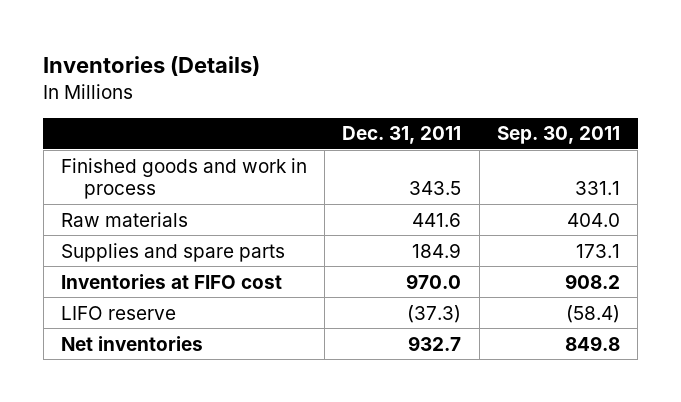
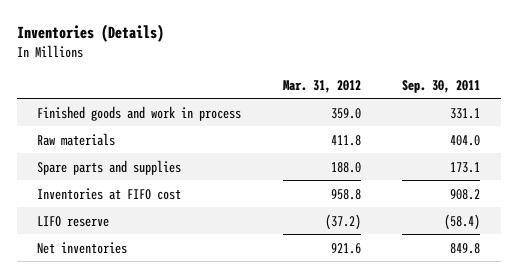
[342,126,462,145] Dec. 31, 2011 -> none
none -> [282,79,361,93] Mar. 31, 2012
[60,242,285,262] Supplies and spare parts -> [37,159,182,175] Spare parts and supplies

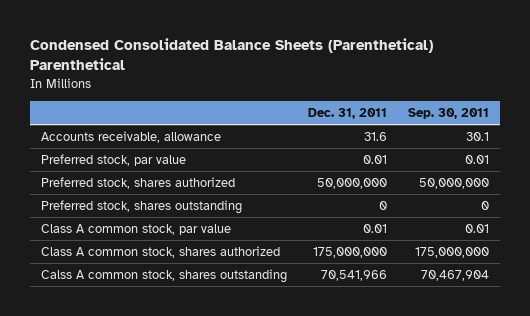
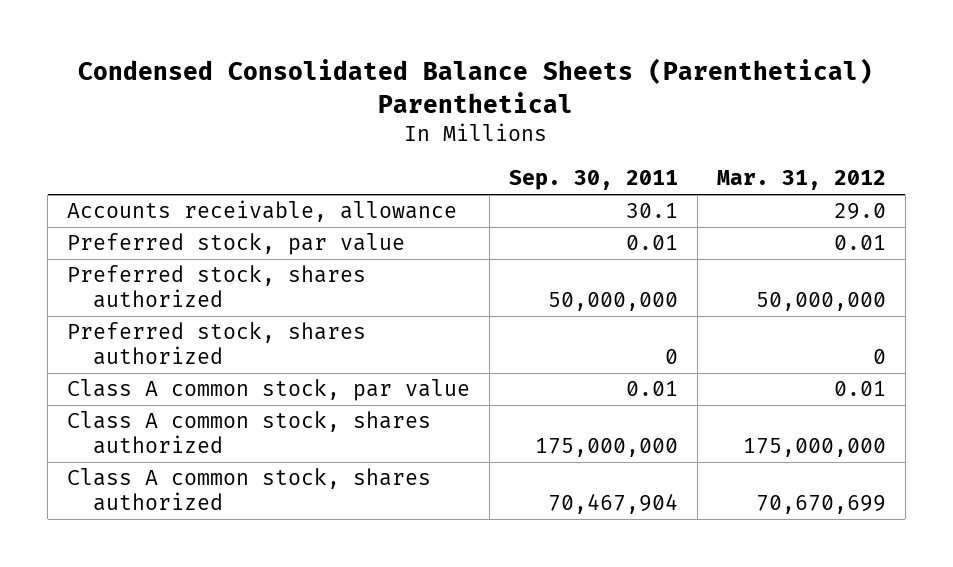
[307,108,387,120] Dec. 31, 2011 -> none
none -> [716,170,886,191] Mar. 31, 2012
[40,200,242,215] Preferred stock, shares outstanding -> [67,322,367,366] Preferred stock, shares authorized
[40,269,287,284] Calss A common stock, shares outstanding -> [67,468,432,512] Class A common stock, shares authorized

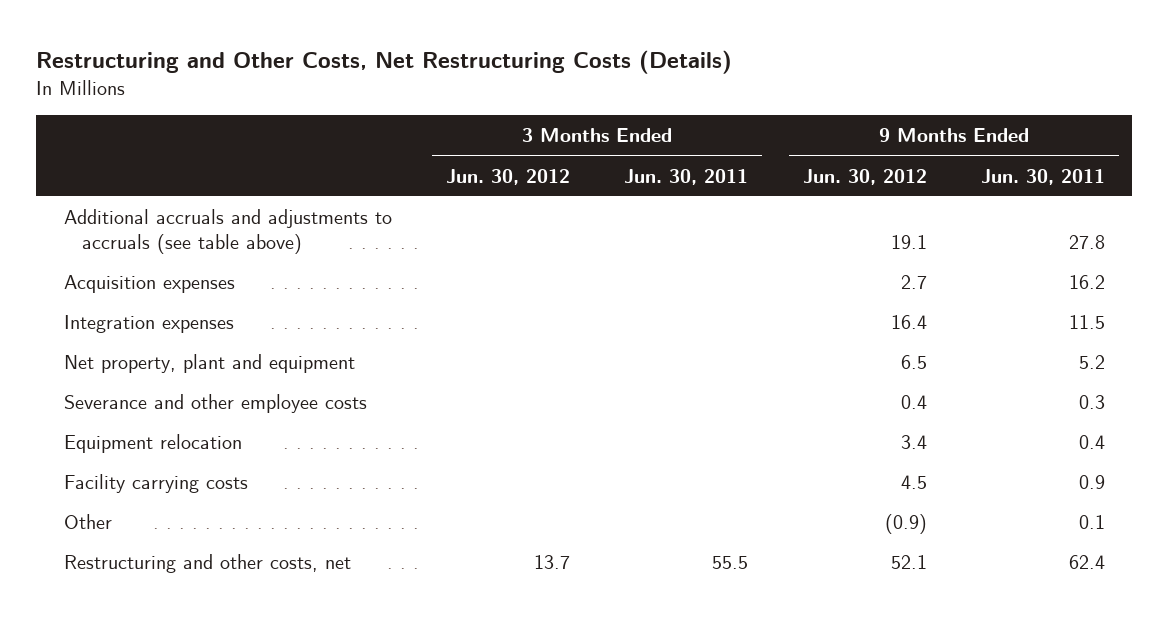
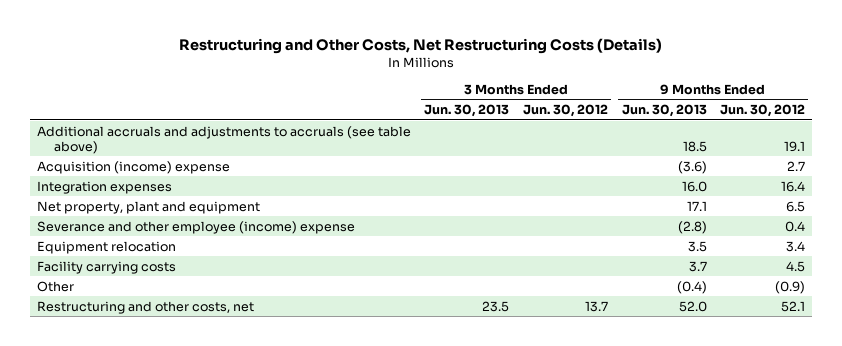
[624,168,749,185] Jun. 30, 2011 -> none
[980,168,1105,185] Jun. 30, 2011 -> none
none -> [424,104,510,118] Jun. 30, 2013
none -> [621,104,707,118] Jun. 30, 2013
[63,275,235,294] Acquisition expenses -> [36,160,230,174] Acquisition (income) expense
[63,394,367,414] Severance and other employee costs -> [36,220,355,234] Severance and other employee (income) expense

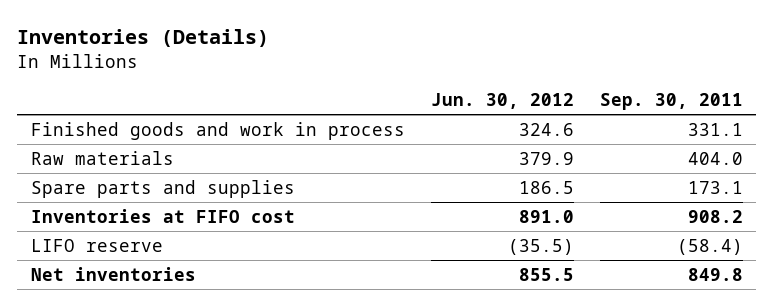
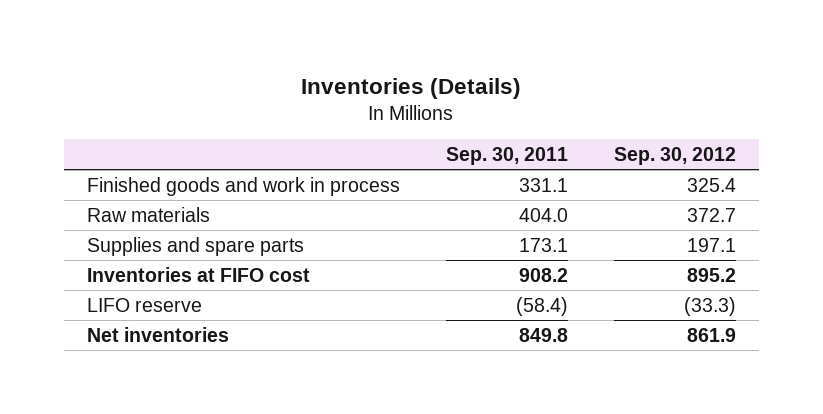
[430,93,574,110] Jun. 30, 2012 -> none
none -> [614,147,737,166] Sep. 30, 2012
[30,179,295,198] Spare parts and supplies -> [86,236,304,256] Supplies and spare parts

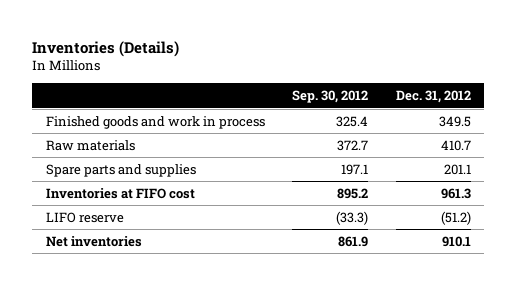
[445,147,568,166] Sep. 30, 2011 -> none
none -> [395,90,471,104] Dec. 31, 2012
[86,236,304,256] Supplies and spare parts -> [45,163,196,177] Spare parts and supplies

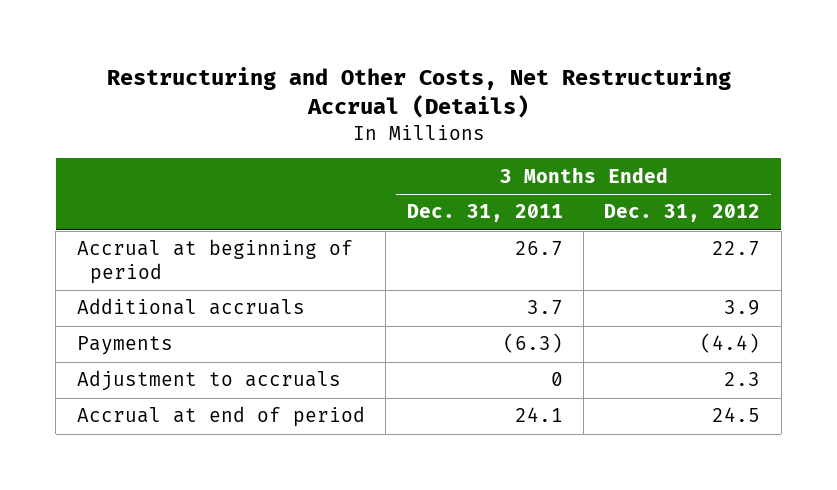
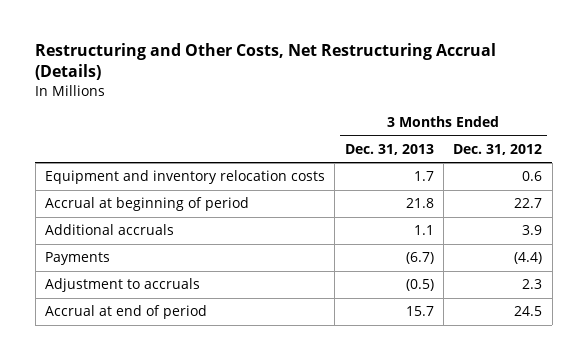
[406,204,563,223] Dec. 31, 2011 -> none
none -> [344,143,434,155] Dec. 31, 2013
none -> [45,170,326,185] Equipment and inventory relocation costs

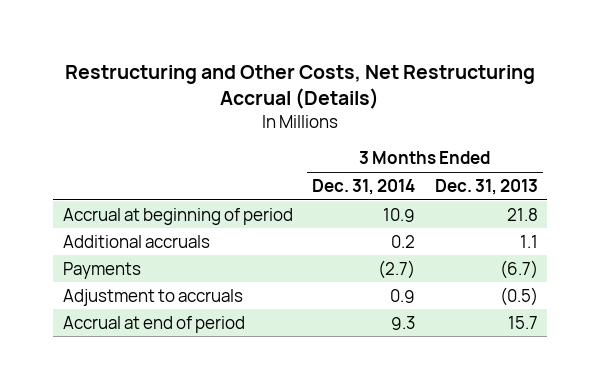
[453,143,543,155] Dec. 31, 2012 -> none
none -> [312,178,416,195] Dec. 31, 2014
[45,170,326,185] Equipment and inventory relocation costs -> none

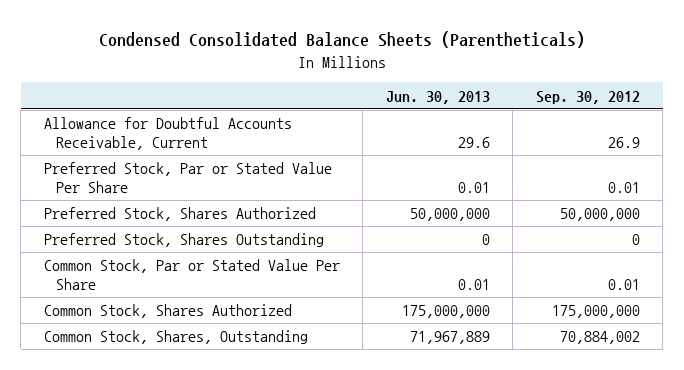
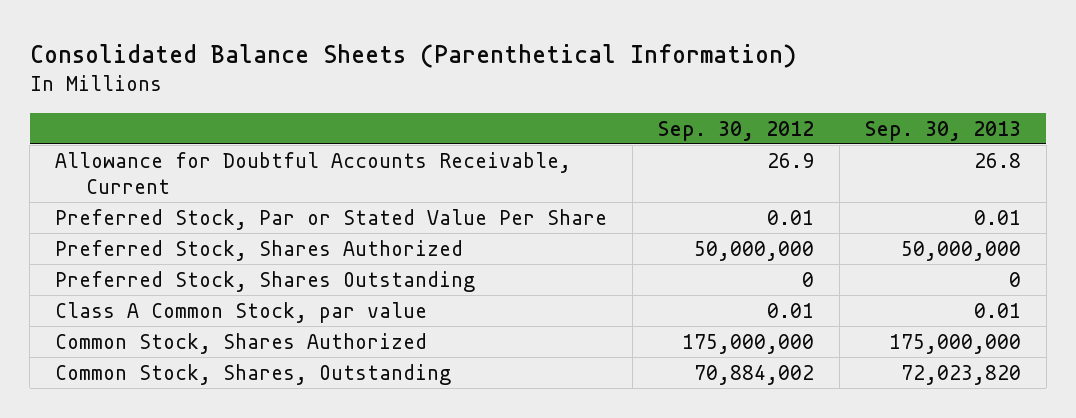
[98,31,585,49] Condensed Consolidated Balance Sheets (Parentheticals) -> [29,43,796,68] Consolidated Balance Sheets (Parenthetical Information)
[385,90,490,104] Jun. 30, 2013 -> none
none -> [864,120,1021,141] Sep. 30, 2013
[43,259,340,290] Common Stock, Par or Stated Value Per Share -> [55,301,428,323] Class A Common Stock, par value

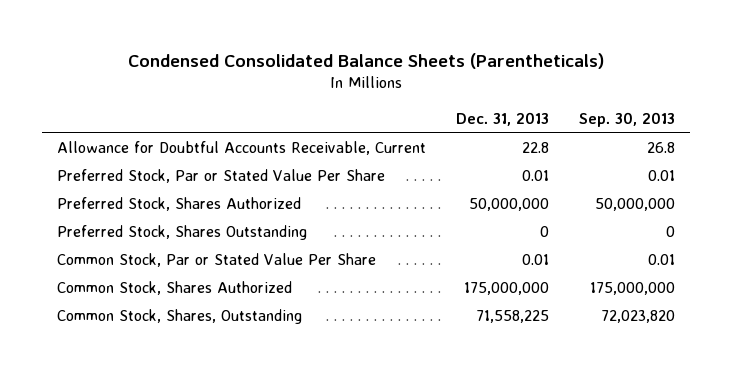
[29,43,796,68] Consolidated Balance Sheets (Parenthetical Information) -> [127,52,604,69] Condensed Consolidated Balance Sheets (Parentheticals)
[658,120,815,141] Sep. 30, 2012 -> none
none -> [455,111,549,126] Dec. 31, 2013
[55,301,428,323] Class A Common Stock, par value -> [56,253,376,268] Common Stock, Par or Stated Value Per Share

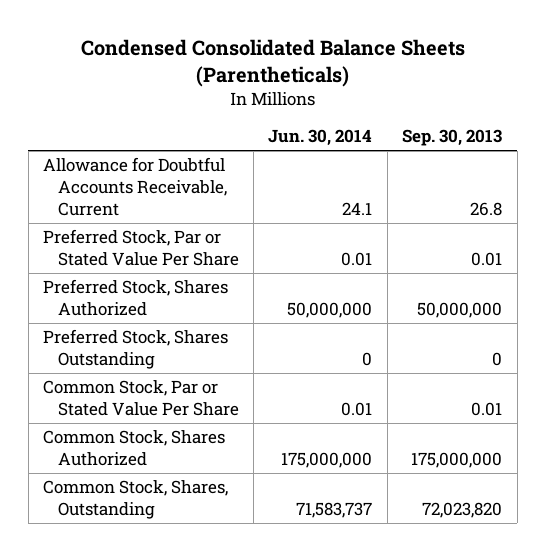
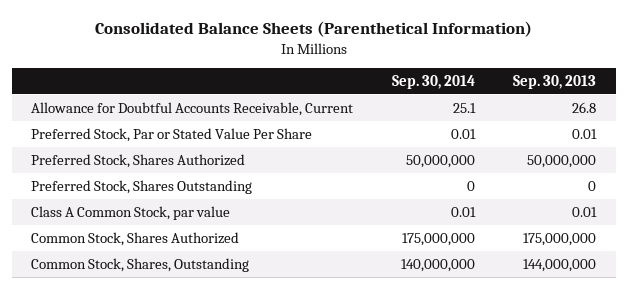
[80,38,465,87] Condensed Consolidated Balance Sheets (Parentheticals) -> [94,21,532,38] Consolidated Balance Sheets (Parenthetical Information)
[268,129,373,147] Jun. 30, 2014 -> none
none -> [391,74,475,89] Sep. 30, 2014
[42,380,239,417] Common Stock, Par or Stated Value Per Share -> [31,205,231,220] Class A Common Stock, par value
[422,502,503,519] 72,023,820 -> [523,258,597,272] 144,000,000

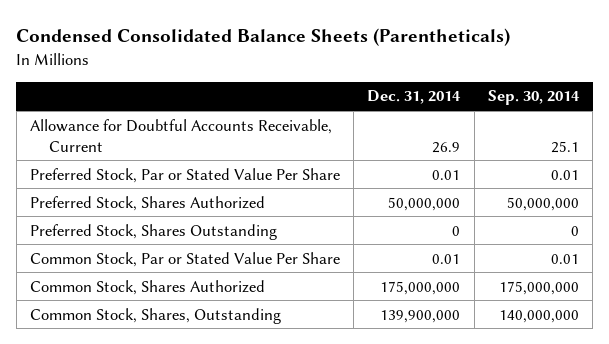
[94,21,532,38] Consolidated Balance Sheets (Parenthetical Information) -> [16,28,511,47] Condensed Consolidated Balance Sheets (Parentheticals)
[513,74,597,89] Sep. 30, 2013 -> none
none -> [367,90,462,105] Dec. 31, 2014
[31,205,231,220] Class A Common Stock, par value -> [30,251,341,267] Common Stock, Par or Stated Value Per Share

